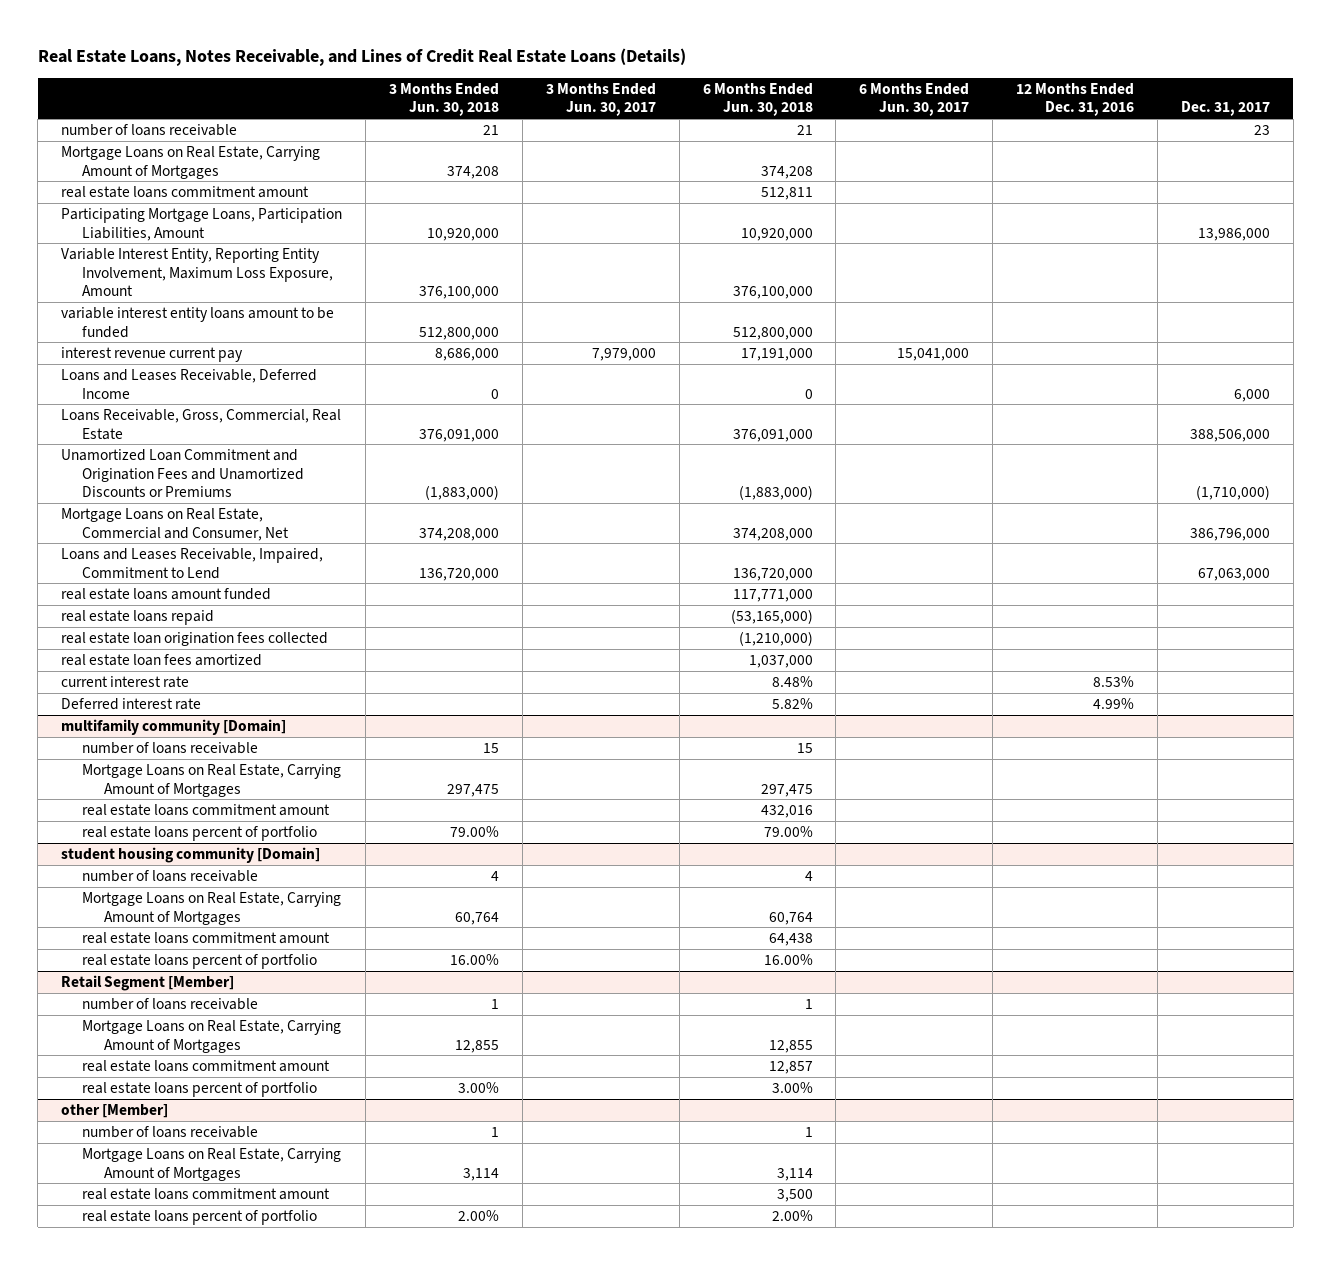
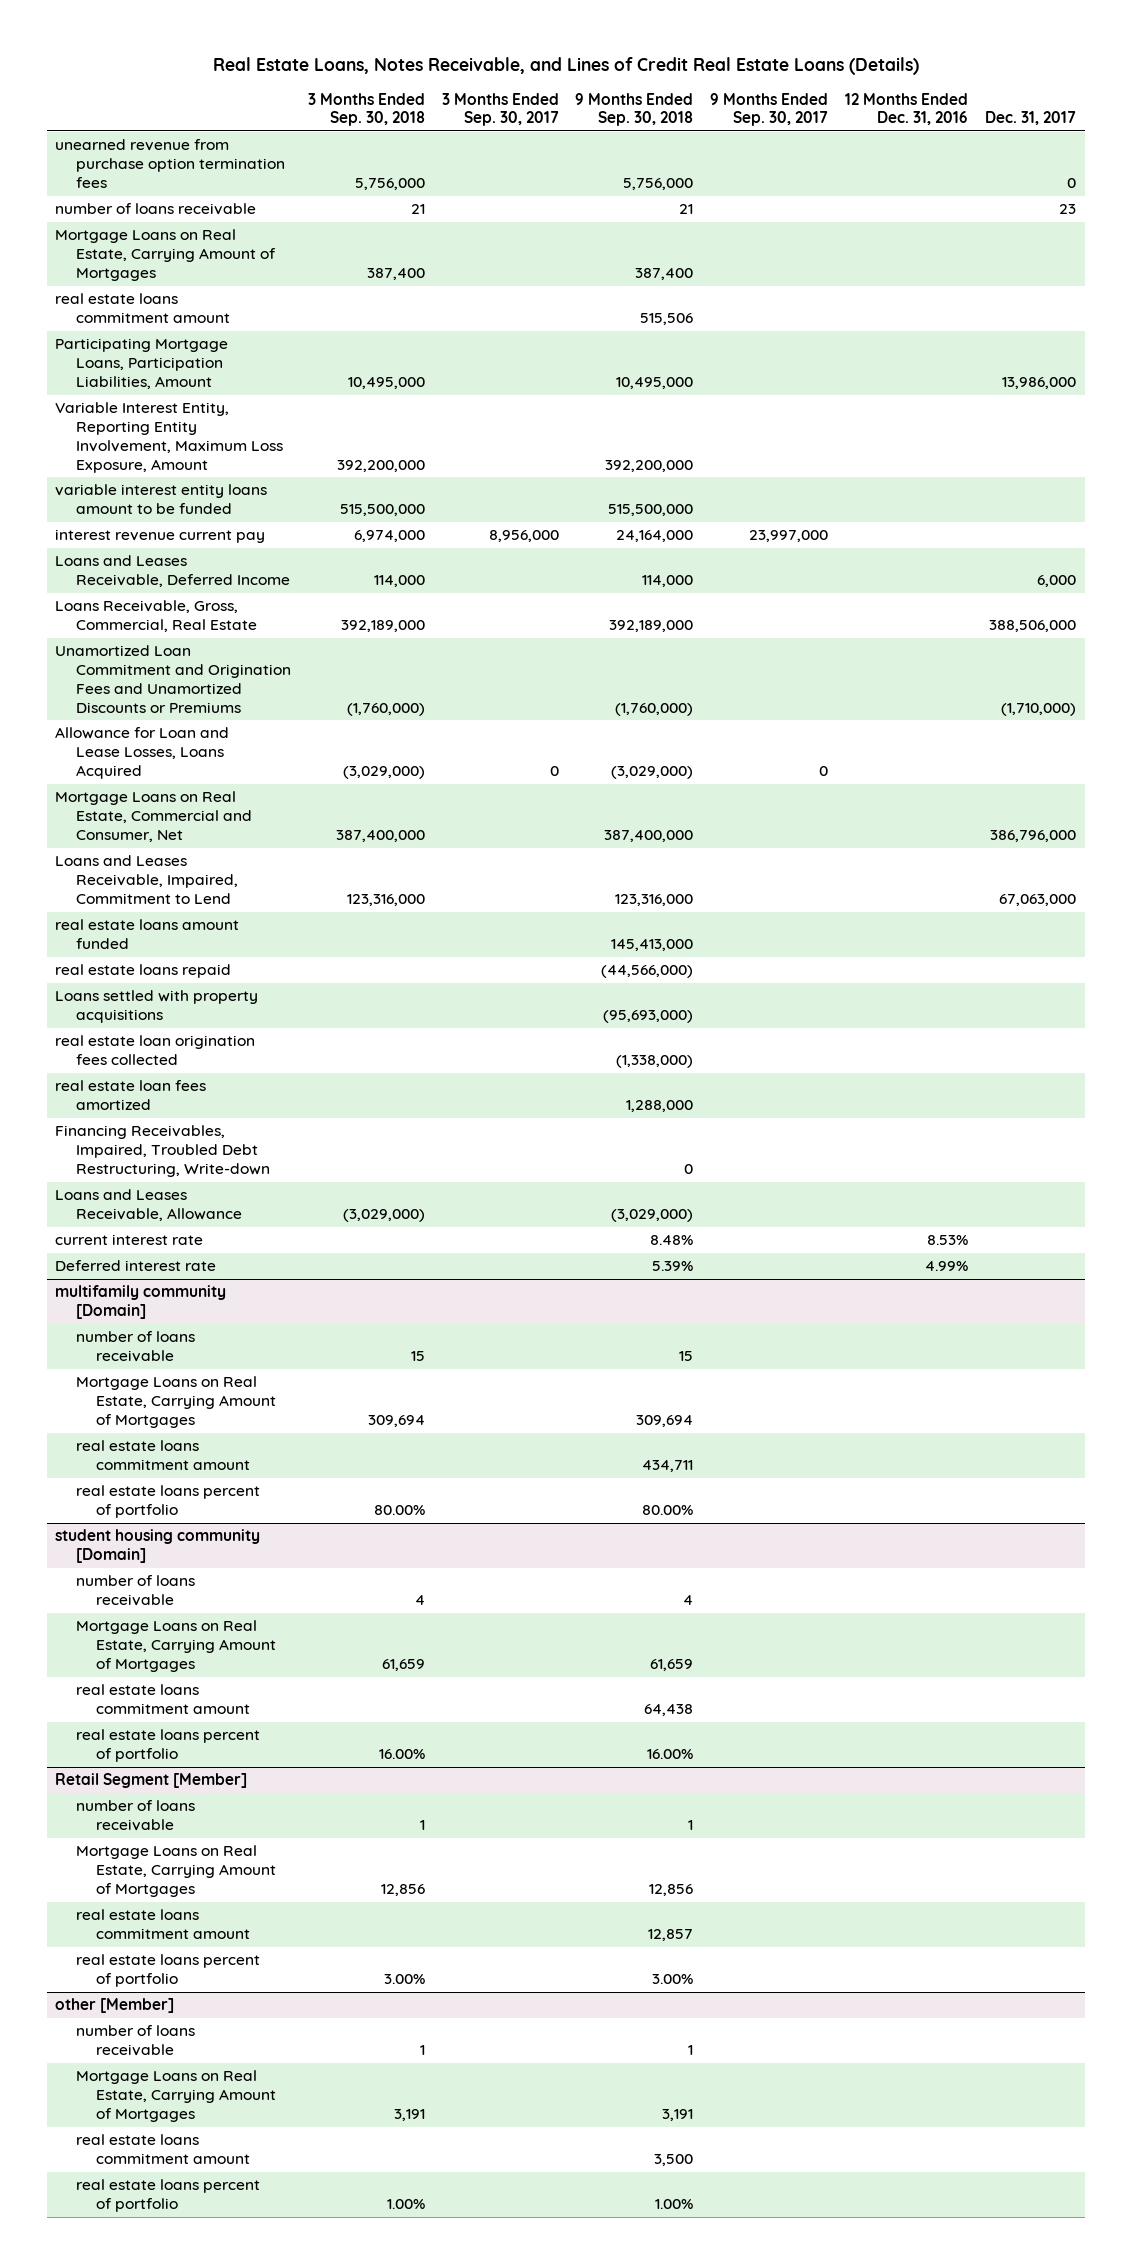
[389,83,500,117] 3 Months Ended Jun. 30, 2018 -> none
[545,83,656,117] 3 Months Ended Jun. 30, 2017 -> none
[702,83,813,117] 6 Months Ended Jun. 30, 2018 -> none
[859,83,970,117] 6 Months Ended Jun. 30, 2017 -> none
none -> [307,92,425,127] 3 Months Ended Sep. 30, 2018
none -> [441,92,559,127] 3 Months Ended Sep. 30, 2017
none -> [575,92,694,127] 9 Months Ended Sep. 30, 2018
none -> [710,92,829,127] 9 Months Ended Sep. 30, 2017
none -> [55,139,285,189] unearned revenue from purchase option termination fees
none -> [55,727,230,780] Allowance for Loan and Lease Losses, Loans Acquired
none -> [55,990,259,1024] Loans settled with property acquisitions
none -> [55,1125,270,1178] Financing Receivables, Impaired, Troubled Debt Restructuring, Write-down
none -> [55,1189,242,1222] Loans and Leases Receivable, Allowance

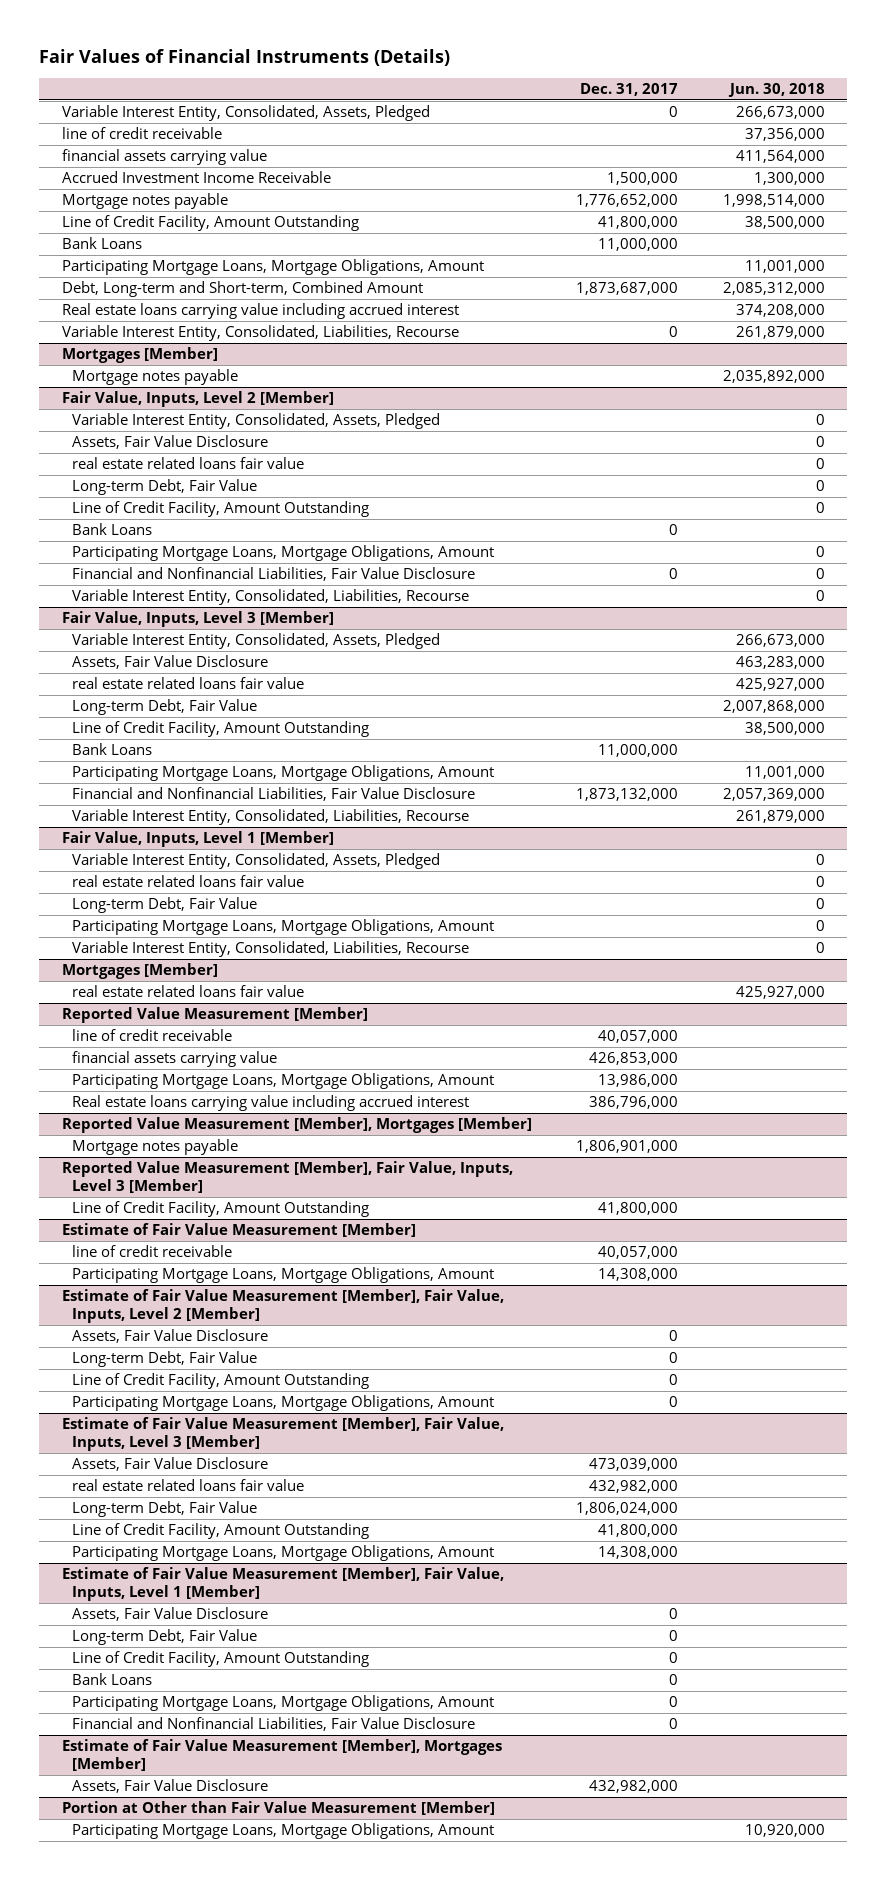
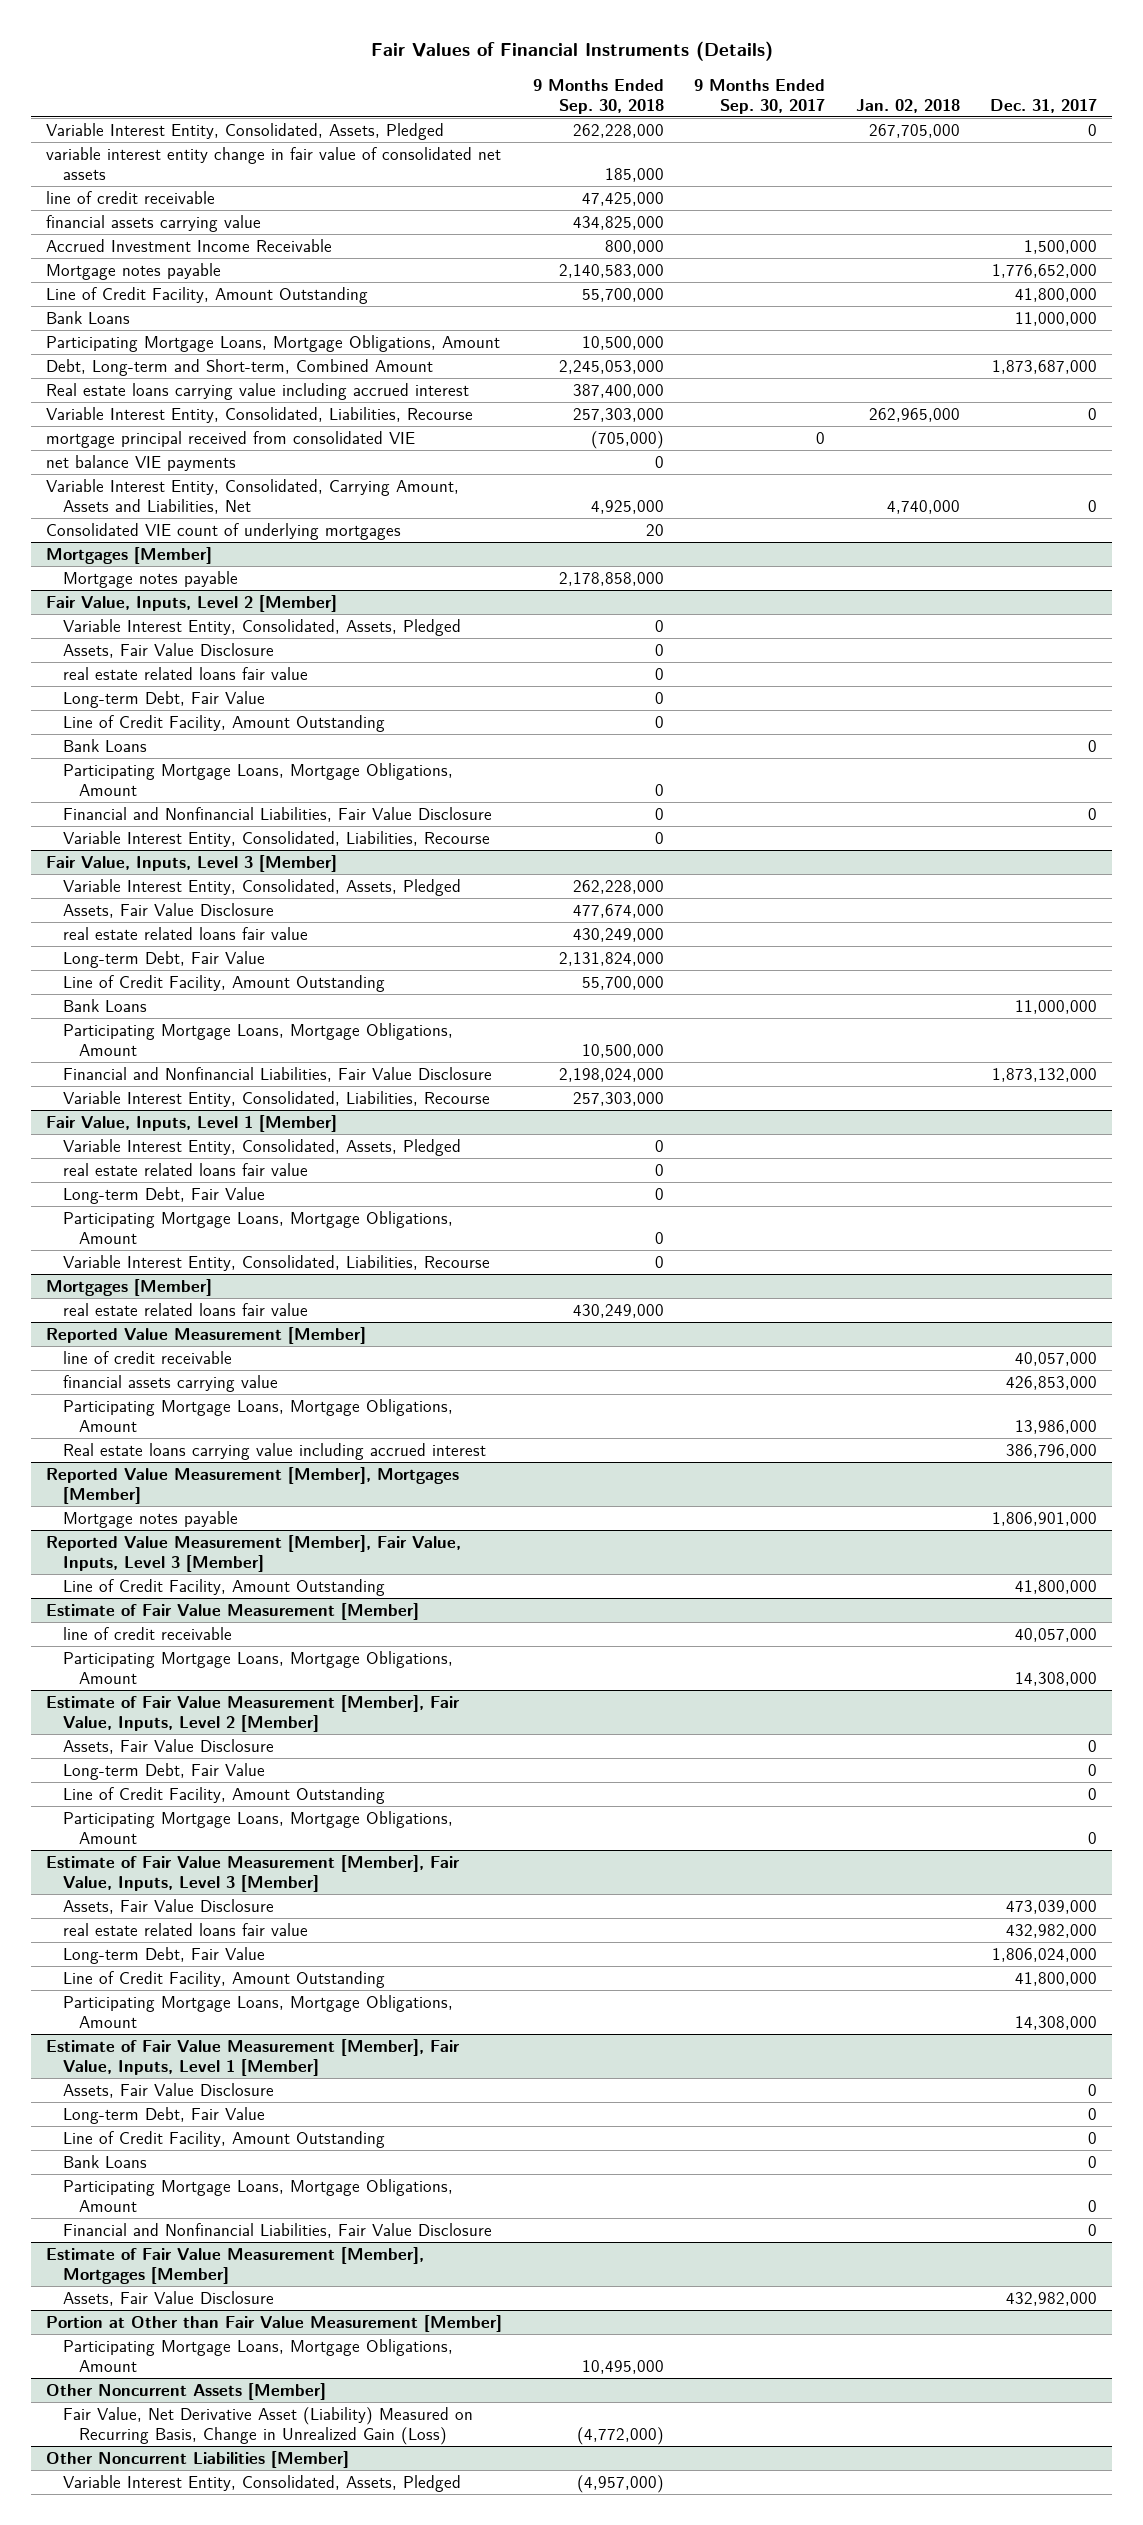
[727,83,825,98] Jun. 30, 2018 -> none
none -> [532,78,664,114] 9 Months Ended Sep. 30, 2018
none -> [694,78,826,114] 9 Months Ended Sep. 30, 2017
none -> [855,98,960,113] Jan. 02, 2018
none -> [46,146,502,180] variable interest entity change in fair value of consolidated net assets
none -> [46,430,416,448] mortgage principal received from consolidated VIE
none -> [46,454,237,471] net balance VIE payments
none -> [46,478,460,514] Variable Interest Entity, Consolidated, Carrying Amount, Assets and Liabilities, Net
none -> [46,522,402,540] Consolidated VIE count of underlying mortgages
none -> [46,2382,327,2400] Other Noncurrent Assets [Member]
none -> [62,2406,473,2445] Fair Value, Net Derivative Asset (Liability) Measured on Recurring Basis, Change in Unrealized Gain (Loss)
none -> [46,2450,350,2468] Other Noncurrent Liabilities [Member]
none -> [62,2474,461,2492] Variable Interest Entity, Consolidated, Assets, Pledged

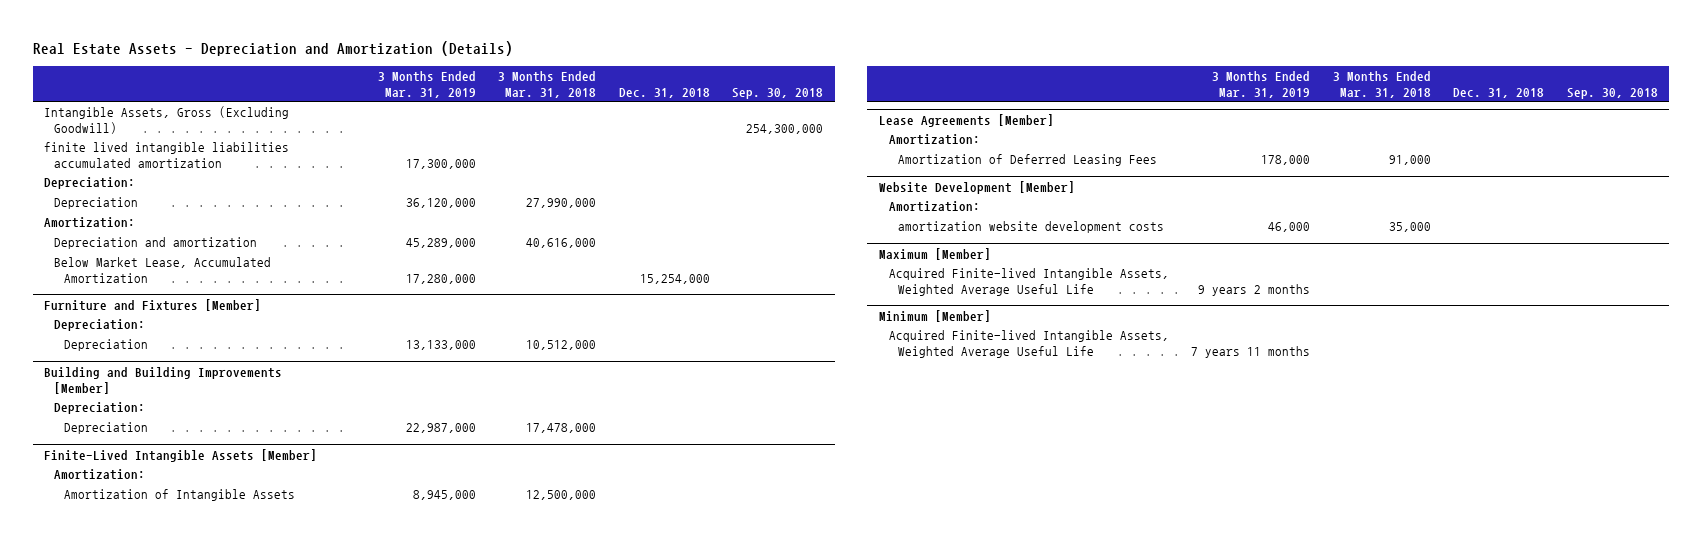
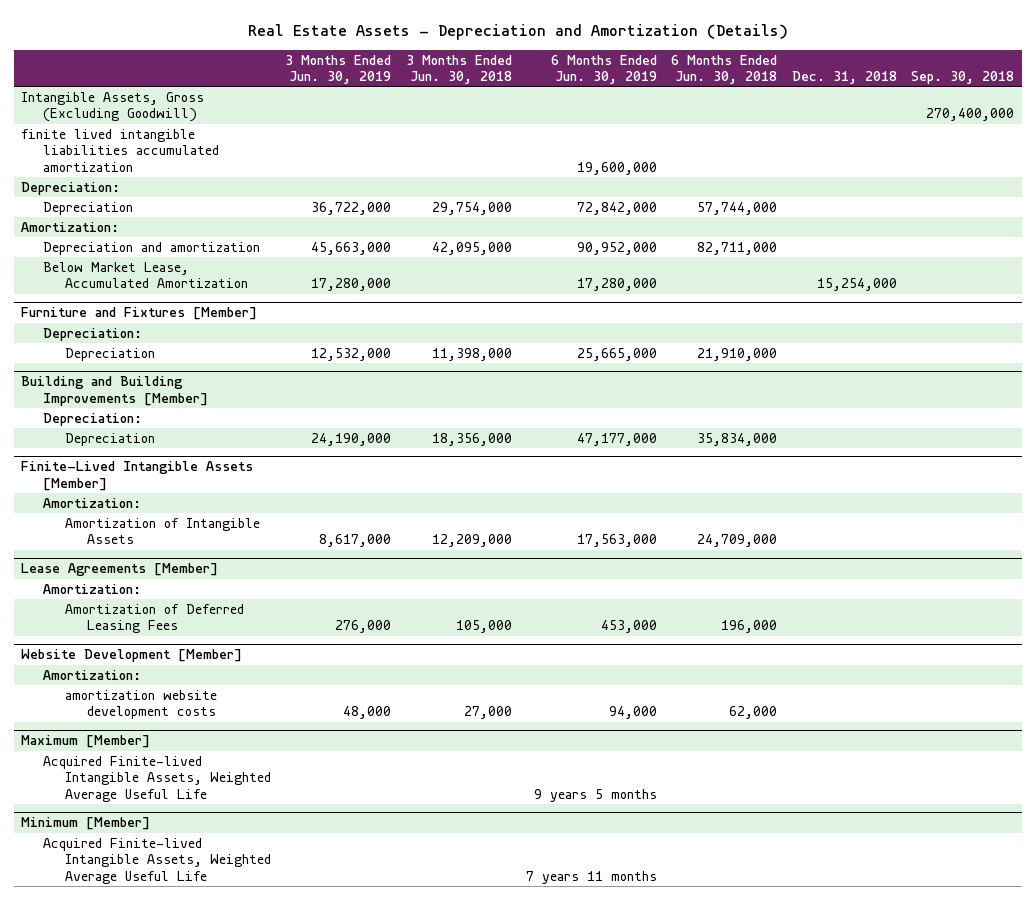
[377,70,476,98] 3 Months Ended Mar. 31, 2019 -> none
[498,70,597,98] 3 Months Ended Mar. 31, 2018 -> none
none -> [285,54,392,85] 3 Months Ended Jun. 30, 2019
none -> [405,54,512,85] 3 Months Ended Jun. 30, 2018
none -> [550,54,657,85] 6 Months Ended Jun. 30, 2019
none -> [671,54,778,85] 6 Months Ended Jun. 30, 2018
[746,123,824,134] 254,300,000 -> [926,108,1015,122] 270,400,000

